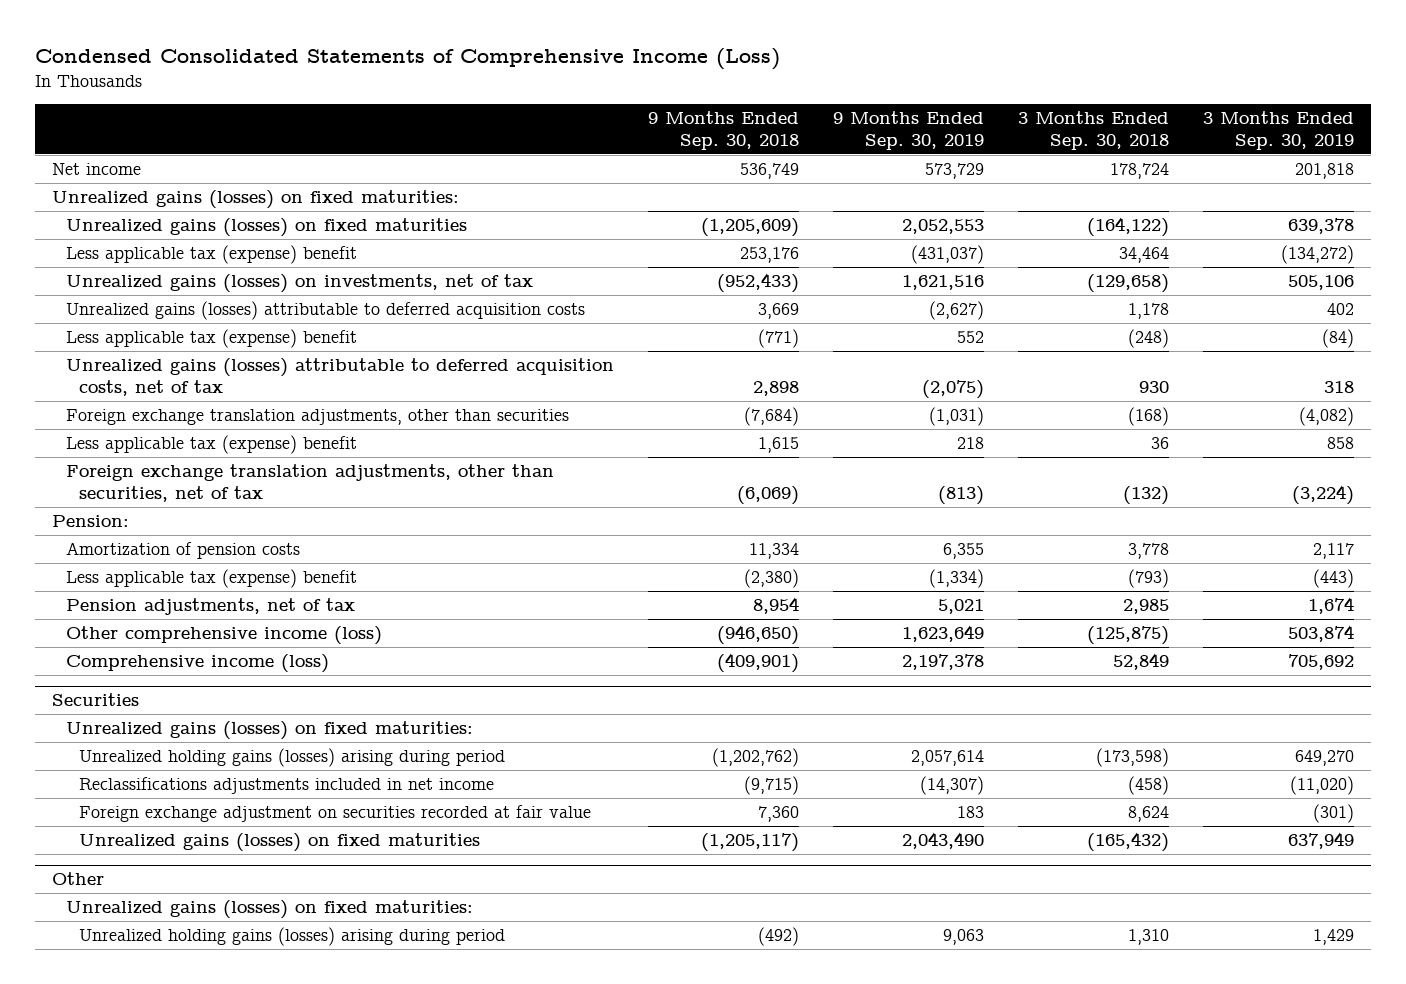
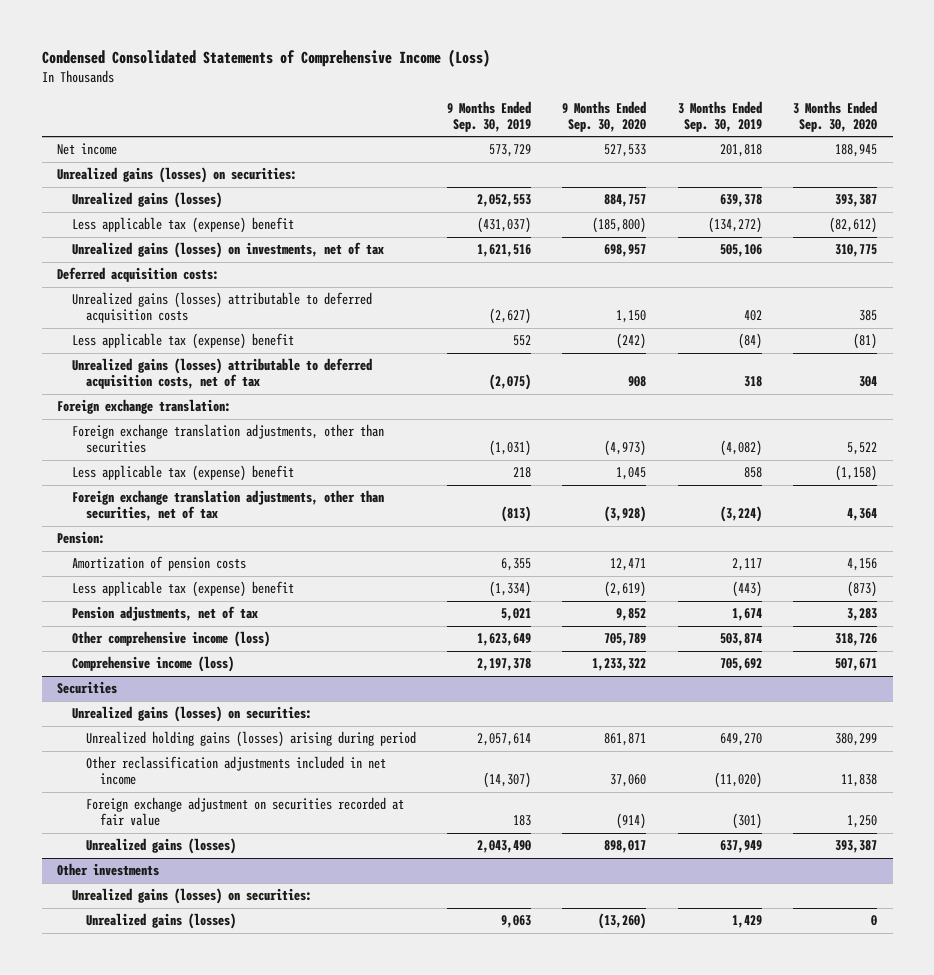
[647,111,799,151] 9 Months Ended Sep. 30, 2018 -> none
[1017,111,1169,151] 3 Months Ended Sep. 30, 2018 -> none
none -> [562,100,647,132] 9 Months Ended Sep. 30, 2020
none -> [792,100,877,132] 3 Months Ended Sep. 30, 2020
[52,189,460,209] Unrealized gains (losses) on fixed maturities: -> [57,167,298,184] Unrealized gains (losses) on securities:
[65,217,467,237] Unrealized gains (losses) on fixed maturities -> [71,192,222,209] Unrealized gains (losses)
none -> [57,267,220,283] Deferred acquisition costs:
none -> [57,399,232,415] Foreign exchange translation:
[65,720,473,740] Unrealized gains (losses) on fixed maturities: -> [71,706,312,723] Unrealized gains (losses) on securities:
[79,776,495,794] Reclassifications adjustments included in net income -> [85,756,386,786] Other reclassification adjustments included in net income
[79,832,481,852] Unrealized gains (losses) on fixed maturities -> [85,838,236,855] Unrealized gains (losses)
[52,871,105,885] Other -> [57,863,160,877] Other investments
[65,899,473,919] Unrealized gains (losses) on fixed maturities: -> [71,888,312,905] Unrealized gains (losses) on securities:
[79,926,506,946] Unrealized holding gains (losses) arising during period -> [85,913,236,930] Unrealized gains (losses)

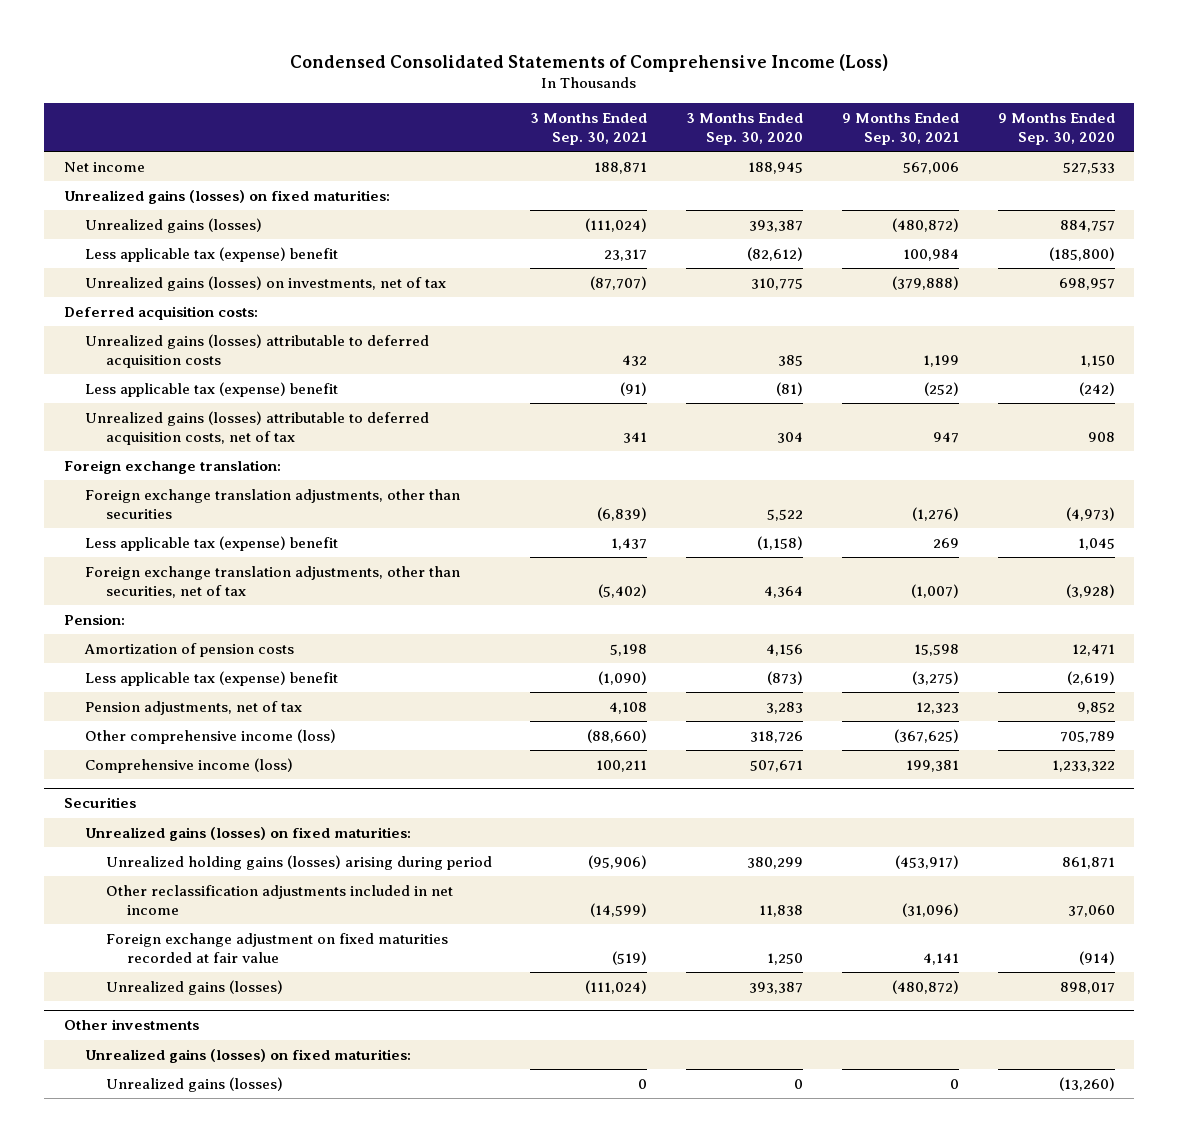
[447,100,532,132] 9 Months Ended Sep. 30, 2019 -> none
[677,100,762,132] 3 Months Ended Sep. 30, 2019 -> none
none -> [530,112,648,145] 3 Months Ended Sep. 30, 2021
none -> [842,112,960,145] 9 Months Ended Sep. 30, 2021
[57,167,298,184] Unrealized gains (losses) on securities: -> [63,189,390,204] Unrealized gains (losses) on fixed maturities:
[71,706,312,723] Unrealized gains (losses) on securities: -> [84,826,411,841] Unrealized gains (losses) on fixed maturities:
[85,797,404,827] Foreign exchange adjustment on securities recorded at fair value -> [105,932,448,963] Foreign exchange adjustment on fixed maturities recorded at fair value
[71,888,312,905] Unrealized gains (losses) on securities: -> [84,1048,411,1063] Unrealized gains (losses) on fixed maturities:

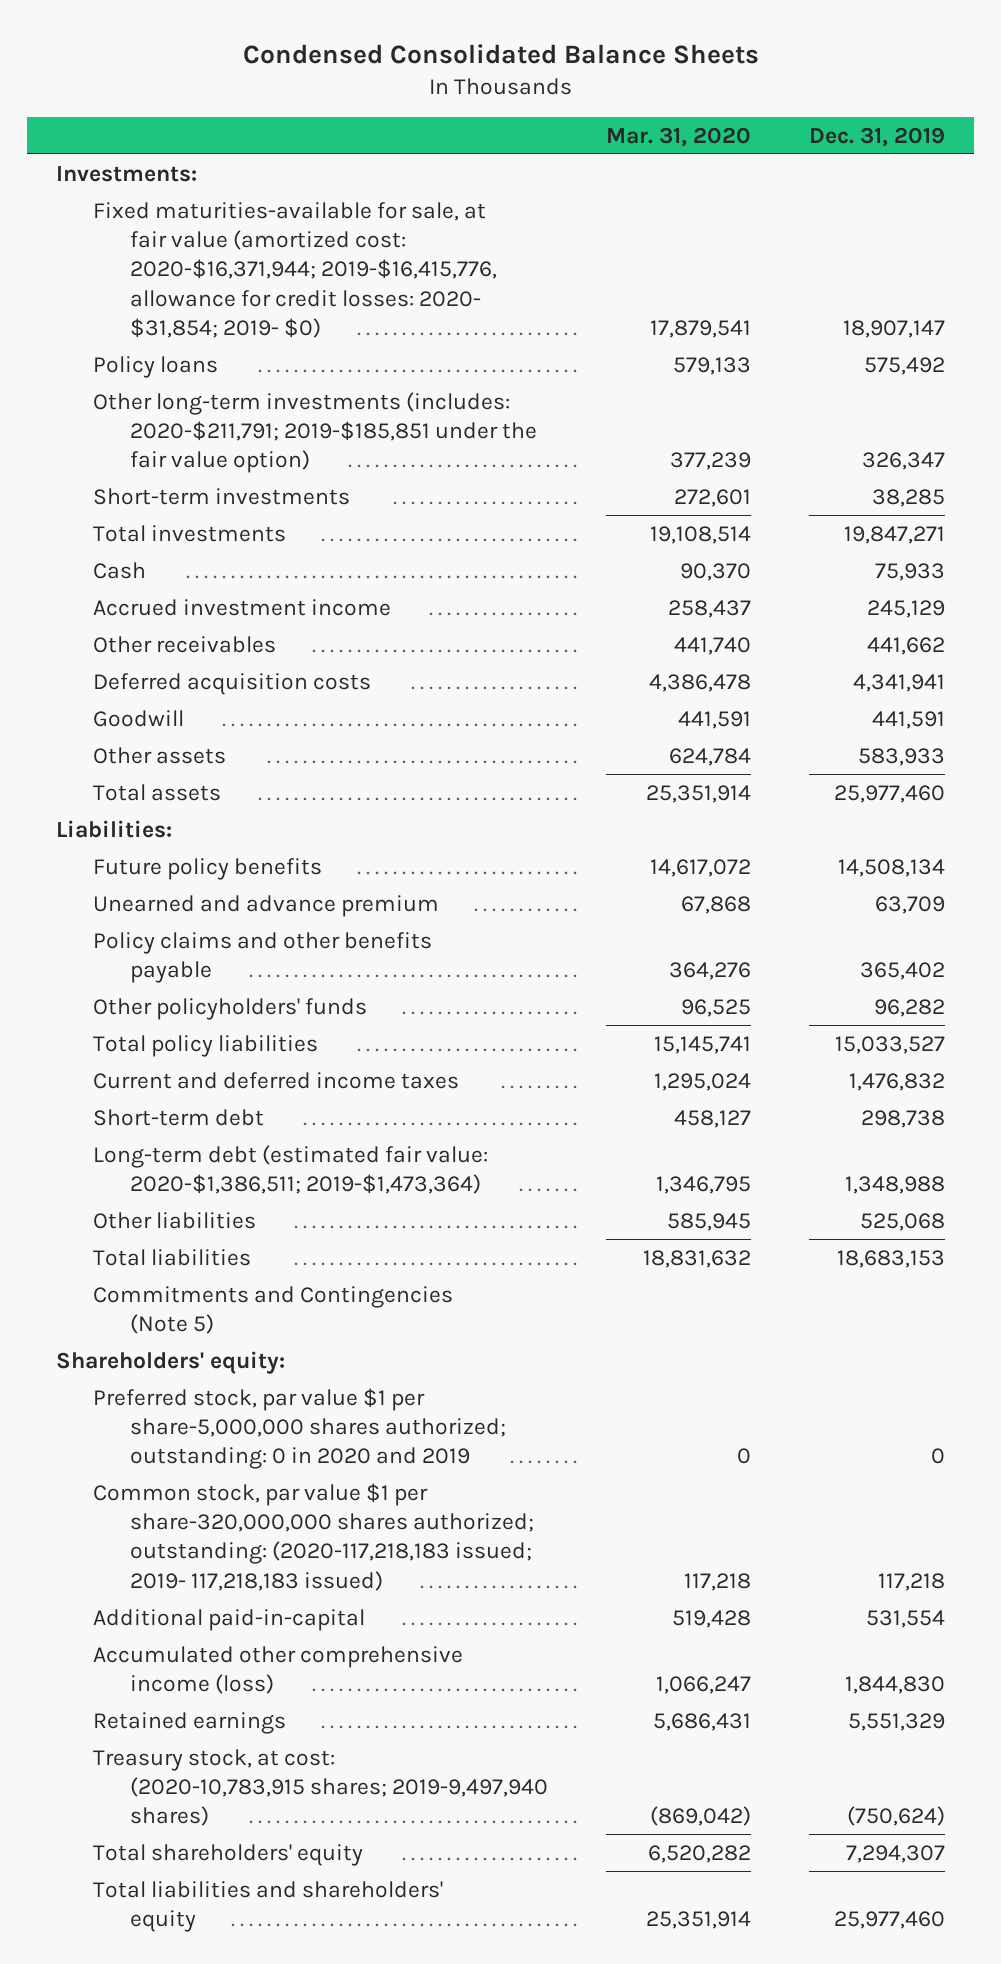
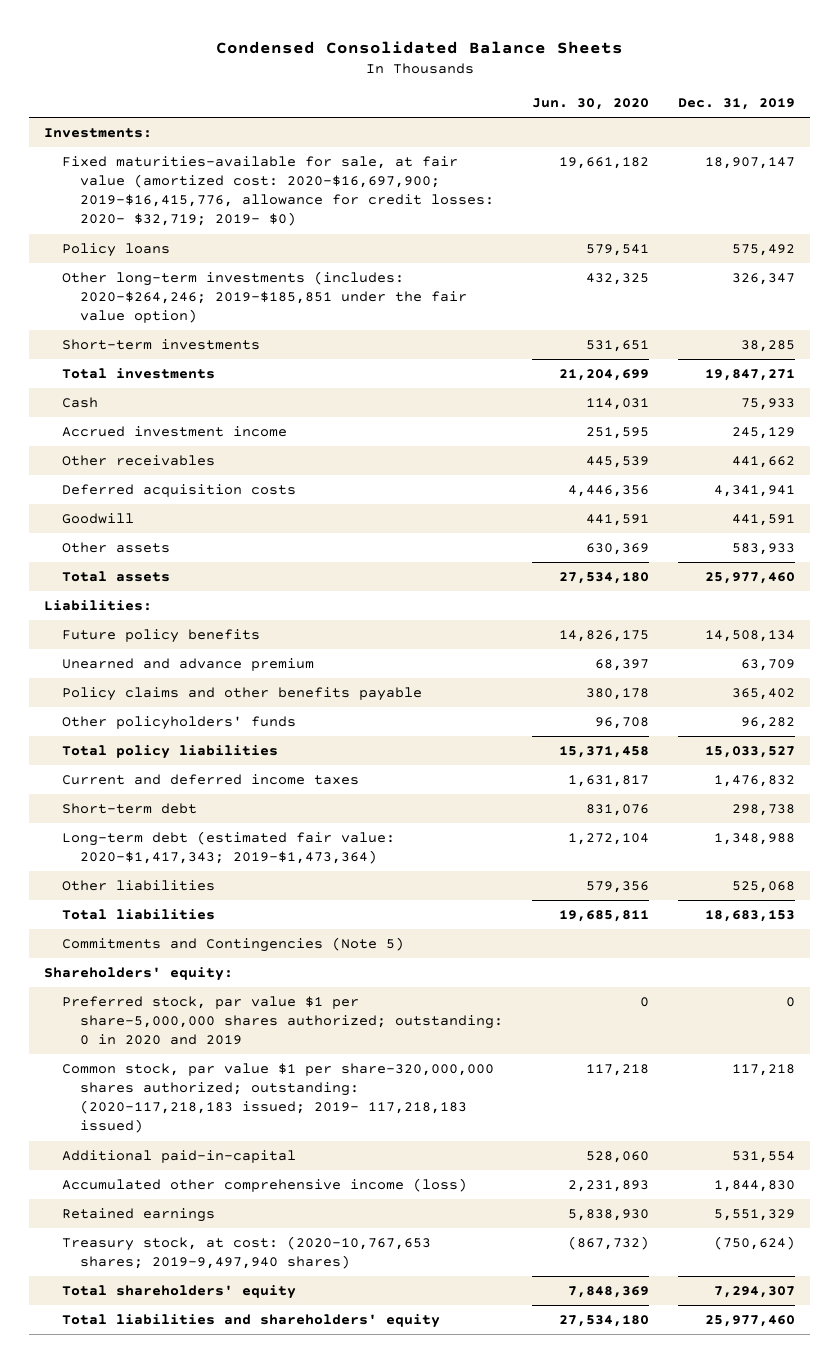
[605,126,751,147] Mar. 31, 2020 -> none
none -> [532,98,650,111] Jun. 30, 2020
[92,201,497,338] Fixed maturities-available for sale, at fair value (amortized cost: 2020-$16,371,944; 2019-$16,415,776, allowance for credit losses: 2020- $31,854; 2019- $0) -> [61,156,494,227] Fixed maturities-available for sale, at fair value (amortized cost: 2020-$16,697,900; 2019-$16,415,776, allowance for credit losses: 2020- $32,719; 2019- $0)
[92,391,537,474] Other long-term investments (includes: 2020-$211,791; 2019-$185,851 under the fair value option) -> [61,271,467,324] Other long-term investments (includes: 2020-$264,246; 2019-$185,851 under the fair value option)
[92,1144,488,1194] Long-term debt (estimated fair value: 2020-$1,386,511; 2019-$1,473,364) -> [61,831,395,865] Long-term debt (estimated fair value: 2020-$1,417,343; 2019-$1,473,364)
[92,1748,548,1827] Treasury stock, at cost: (2020-10,783,915 shares; 2019-9,497,940 shares) -> [61,1236,431,1270] Treasury stock, at cost: (2020-10,767,653 shares; 2019-9,497,940 shares)

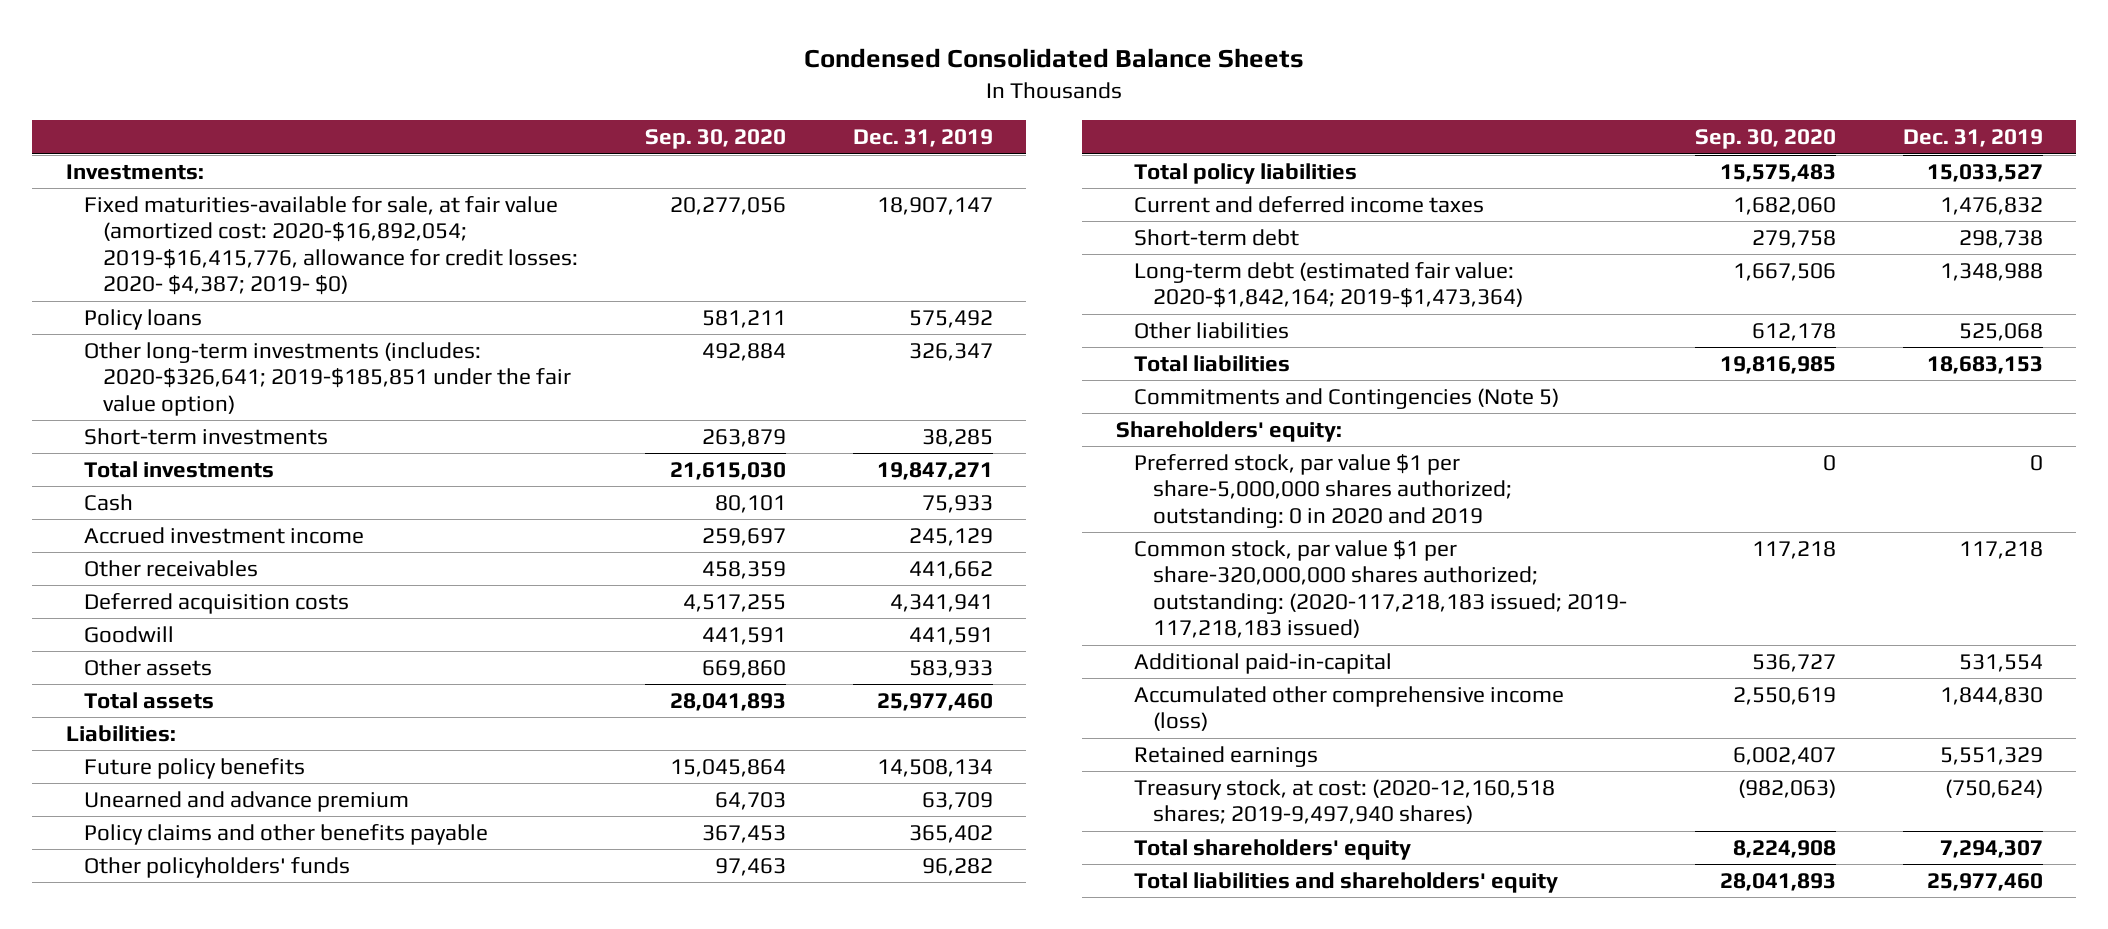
[532,98,650,111] Jun. 30, 2020 -> none
none -> [644,129,786,150] Sep. 30, 2020
[61,156,494,227] Fixed maturities-available for sale, at fair value (amortized cost: 2020-$16,697,900; 2019-$16,415,776, allowance for credit losses: 2020- $32,719; 2019- $0) -> [84,196,578,296] Fixed maturities-available for sale, at fair value (amortized cost: 2020-$16,892,054; 2019-$16,415,776, allowance for credit losses: 2020- $4,387; 2019- $0)
[61,271,467,324] Other long-term investments (includes: 2020-$264,246; 2019-$185,851 under the fair value option) -> [84,342,571,416] Other long-term investments (includes: 2020-$326,641; 2019-$185,851 under the fair value option)
[61,831,395,865] Long-term debt (estimated fair value: 2020-$1,417,343; 2019-$1,473,364) -> [1134,262,1523,309] Long-term debt (estimated fair value: 2020-$1,842,164; 2019-$1,473,364)
[61,1236,431,1270] Treasury stock, at cost: (2020-10,767,653 shares; 2019-9,497,940 shares) -> [1134,779,1556,825] Treasury stock, at cost: (2020-12,160,518 shares; 2019-9,497,940 shares)

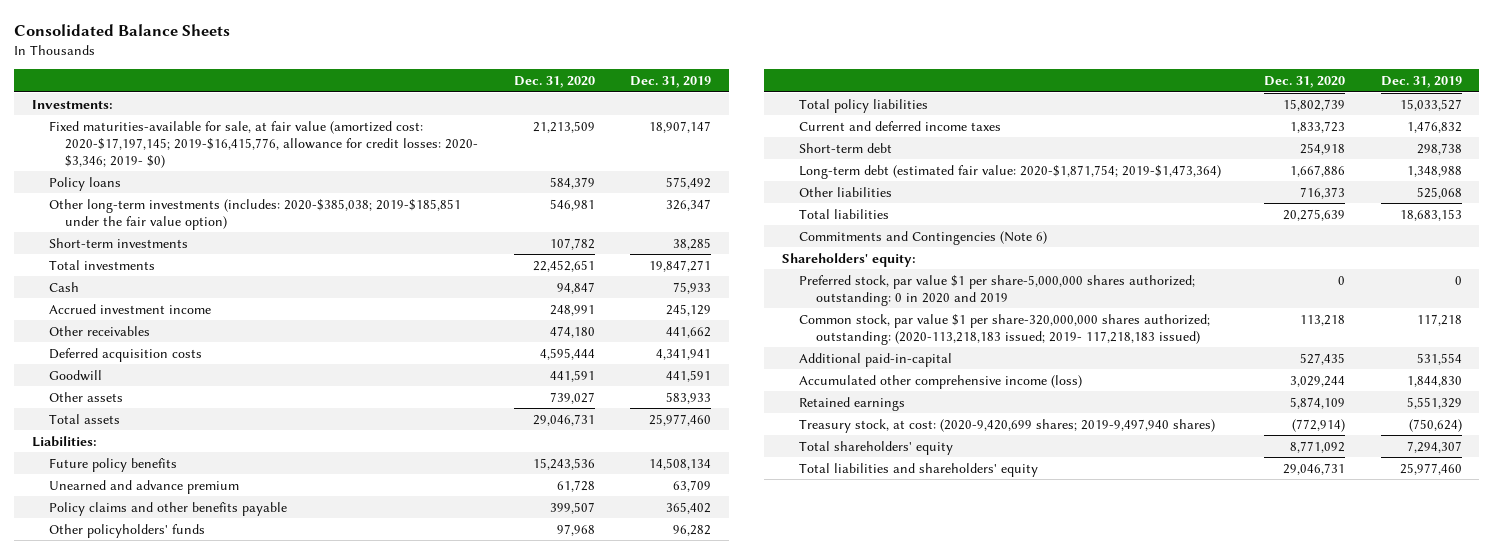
[804,48,1305,69] Condensed Consolidated Balance Sheets -> [13,23,230,36] Consolidated Balance Sheets
[644,129,786,150] Sep. 30, 2020 -> none
none -> [513,76,595,89] Dec. 31, 2020
[84,196,578,296] Fixed maturities-available for sale, at fair value (amortized cost: 2020-$16,892,054; 2019-$16,415,776, allowance for credit losses: 2020- $4,387; 2019- $0) -> [48,120,479,168] Fixed maturities-available for sale, at fair value (amortized cost: 2020-$17,197,145; 2019-$16,415,776, allowance for credit losses: 2020- $3,346; 2019- $0)
[84,342,571,416] Other long-term investments (includes: 2020-$326,641; 2019-$185,851 under the fair value option) -> [48,198,461,230] Other long-term investments (includes: 2020-$385,038; 2019-$185,851 under the fair value option)
[1134,262,1523,309] Long-term debt (estimated fair value: 2020-$1,842,164; 2019-$1,473,364) -> [798,164,1221,179] Long-term debt (estimated fair value: 2020-$1,871,754; 2019-$1,473,364)
[1134,388,1560,410] Commitments and Contingencies (Note 5) -> [798,230,1047,245] Commitments and Contingencies (Note 6)
[1134,540,1627,639] Common stock, par value $1 per share-320,000,000 shares authorized; outstanding: (2020-117,218,183 issued; 2019- 117,218,183 issued) -> [798,313,1210,345] Common stock, par value $1 per share-320,000,000 shares authorized; outstanding: (2020-113,218,183 issued; 2019- 117,218,183 issued)
[1134,779,1556,825] Treasury stock, at cost: (2020-12,160,518 shares; 2019-9,497,940 shares) -> [798,418,1215,433] Treasury stock, at cost: (2020-9,420,699 shares; 2019-9,497,940 shares)

